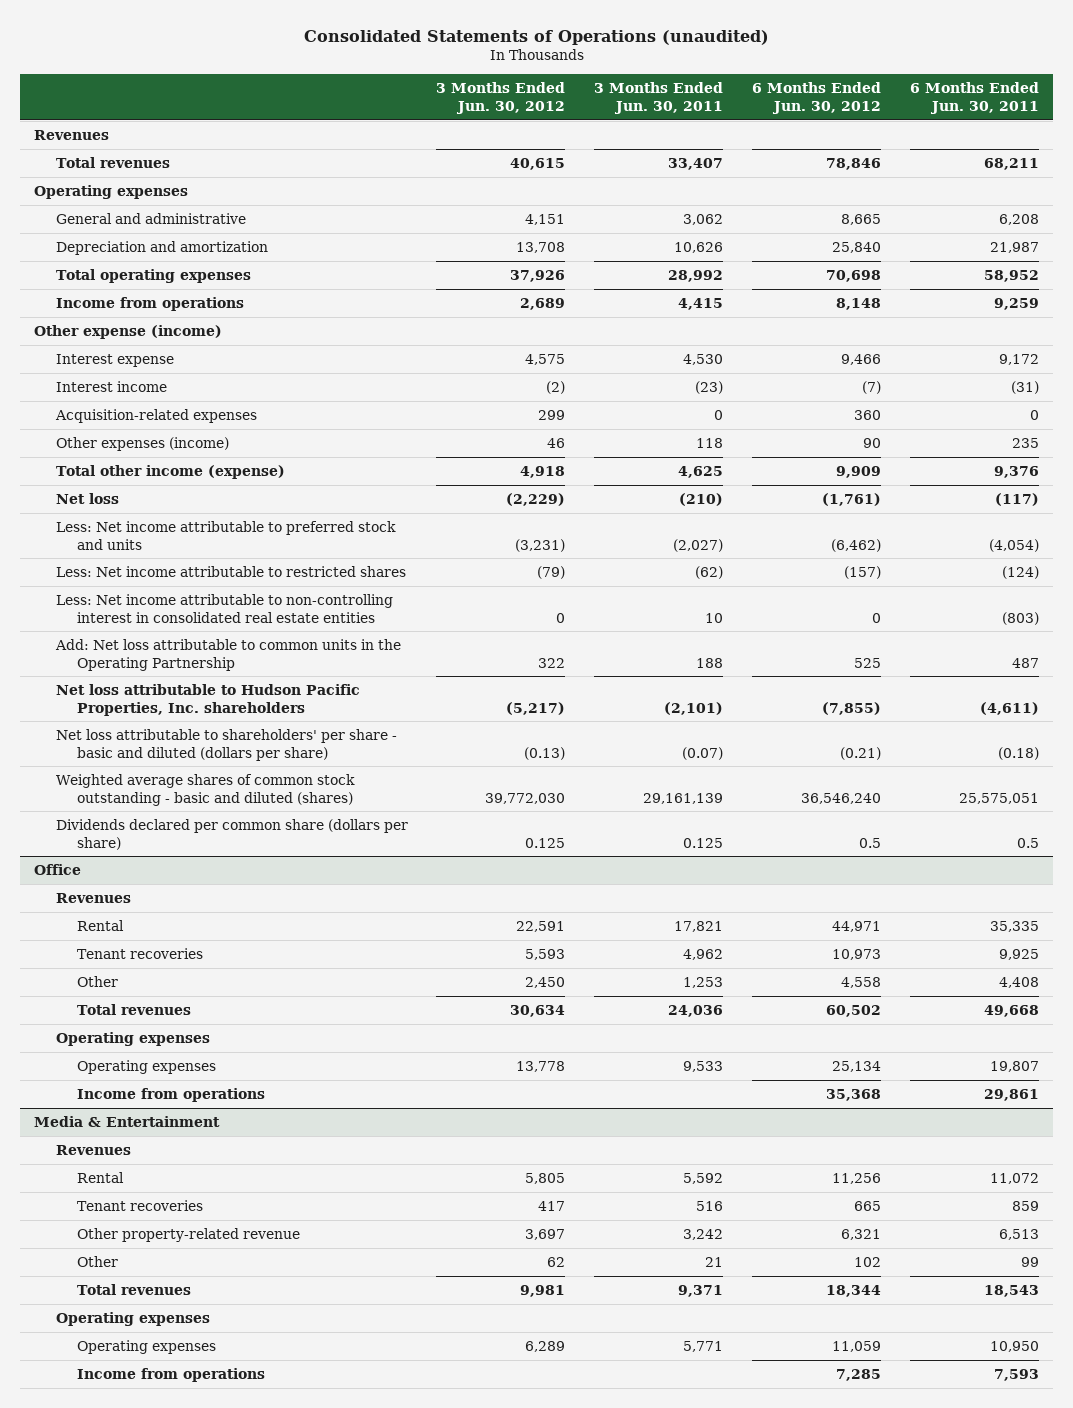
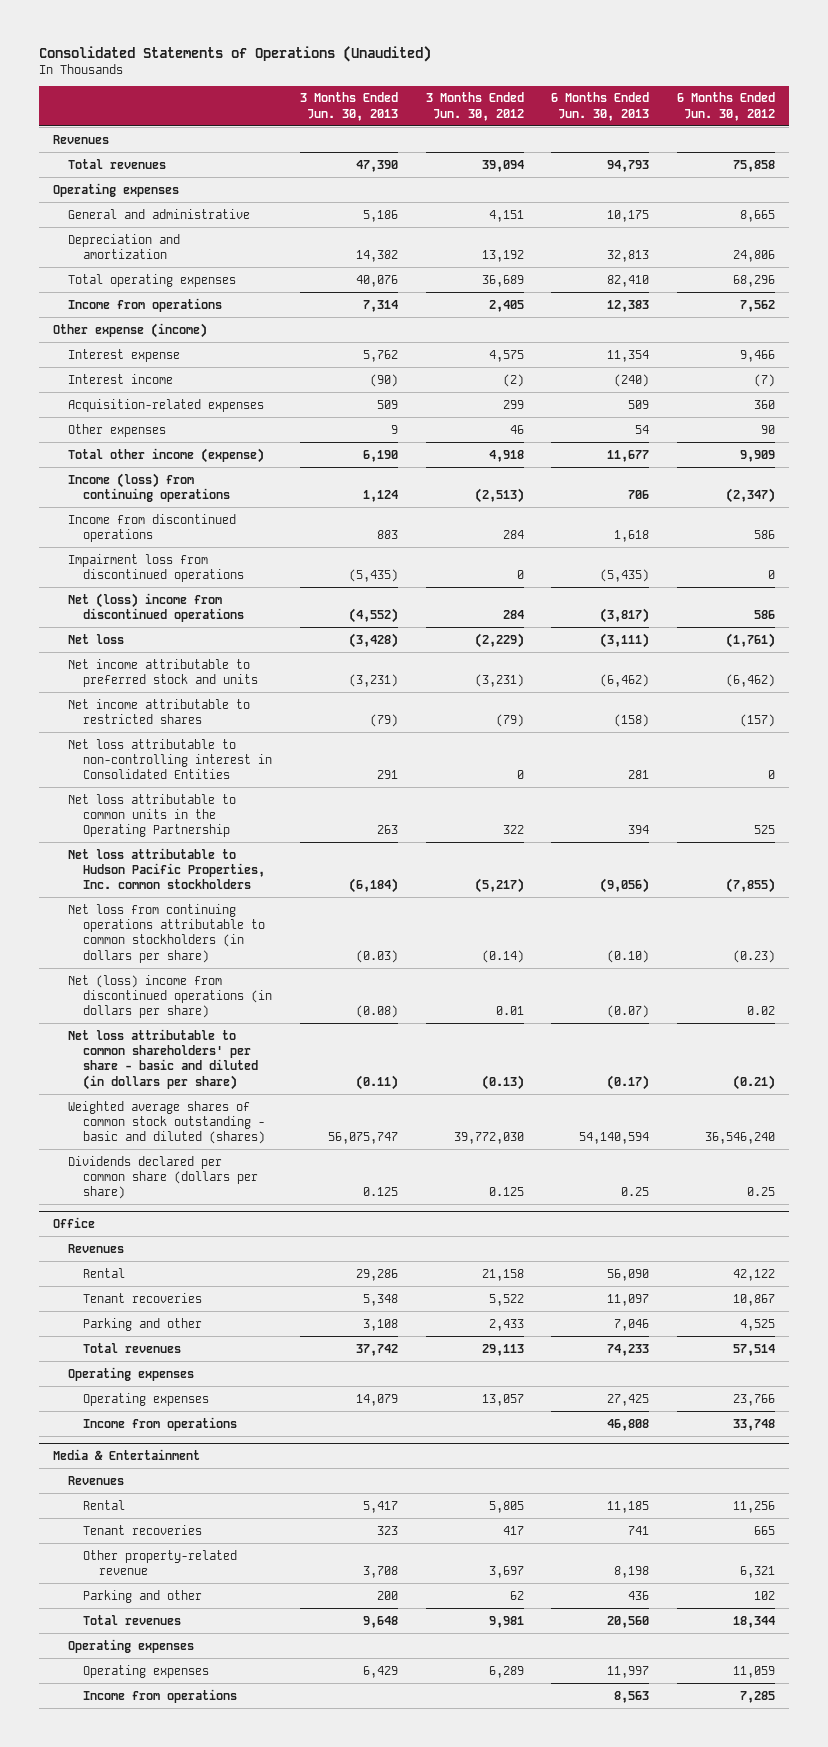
[303,29,769,45] Consolidated Statements of Operations (unaudited) -> [38,45,431,62] Consolidated Statements of Operations (Unaudited)
[594,81,724,114] 3 Months Ended Jun. 30, 2011 -> none
[909,81,1039,114] 6 Months Ended Jun. 30, 2011 -> none
none -> [300,92,399,121] 3 Months Ended Jun. 30, 2013
none -> [551,92,650,121] 6 Months Ended Jun. 30, 2013
[510,157,566,170] 40,615 -> [481,159,524,172] 39,094
[825,157,881,170] 78,846 -> [733,159,776,172] 75,858
[516,241,566,253] 13,708 -> [481,249,524,262] 13,192
[831,241,881,253] 25,840 -> [733,249,776,262] 24,806
[510,269,566,282] 37,926 -> [481,274,524,287] 36,689
[825,269,881,282] 70,698 -> [733,274,776,287] 68,296
[520,297,566,310] 2,689 -> [488,299,524,312] 2,405
[835,297,881,310] 8,148 -> [740,299,776,312] 7,562
[55,436,229,451] Other expenses (income) -> [68,423,167,437] Other expenses
none -> [68,472,231,502] Income (loss) from continuing operations
none -> [68,513,237,542] Income from discontinued operations
none -> [68,553,245,582] Impairment loss from discontinued operations
none -> [68,592,245,622] Net (loss) income from discontinued operations
[55,520,396,550] Less: Net income attributable to preferred stock and units -> [68,658,259,687] Net income attributable to preferred stock and units
[55,565,406,577] Less: Net income attributable to restricted shares -> [68,698,251,724] Net income attributable to restricted shares
[55,593,393,623] Less: Net income attributable to non-controlling interest in consolidated real estate entities -> [68,738,273,780] Net loss attributable to non-controlling interest in Consolidated Entities
[54,638,401,671] Add: Net loss attributable to common units in the Operating Partnership -> [68,793,237,838] Net loss attributable to common units in the Operating Partnership
[55,683,360,716] Net loss attributable to Hudson Pacific Properties, Inc. shareholders -> [68,847,266,890] Net loss attributable to Hudson Pacific Properties, Inc. common stockholders
none -> [68,903,266,963] Net loss from continuing operations attributable to common stockholders (in dollars per share)
none -> [68,974,273,1019] Net (loss) income from discontinued operations (in dollars per share)
[55,728,397,761] Net loss attributable to shareholders' per share - basic and diluted (dollars per share) -> [68,1028,259,1090] Net loss attributable to common shareholders' per share - basic and diluted (in dollars per share)
[858,837,881,848] 0.5 -> [747,1187,776,1197] 0.25
[516,920,566,932] 22,591 -> [481,1268,524,1281] 21,158
[831,920,881,932] 44,971 -> [733,1268,776,1281] 42,122
[525,948,566,960] 5,593 -> [488,1293,524,1306] 5,522
[831,948,881,960] 10,973 -> [733,1293,776,1306] 10,867
[76,975,118,987] Other -> [83,1317,203,1331] Parking and other
[525,976,566,988] 2,450 -> [488,1318,524,1331] 2,433
[840,976,881,988] 4,558 -> [740,1318,776,1331] 4,525
[510,1004,566,1017] 30,634 -> [481,1343,524,1356] 29,113
[825,1004,881,1017] 60,502 -> [733,1343,776,1356] 57,514
[516,1060,566,1072] 13,778 -> [481,1393,524,1406] 13,057
[831,1060,881,1072] 25,134 -> [733,1393,776,1406] 23,766
[825,1088,881,1101] 35,368 -> [733,1418,776,1431] 33,748
[76,1255,118,1267] Other -> [83,1589,203,1603] Parking and other

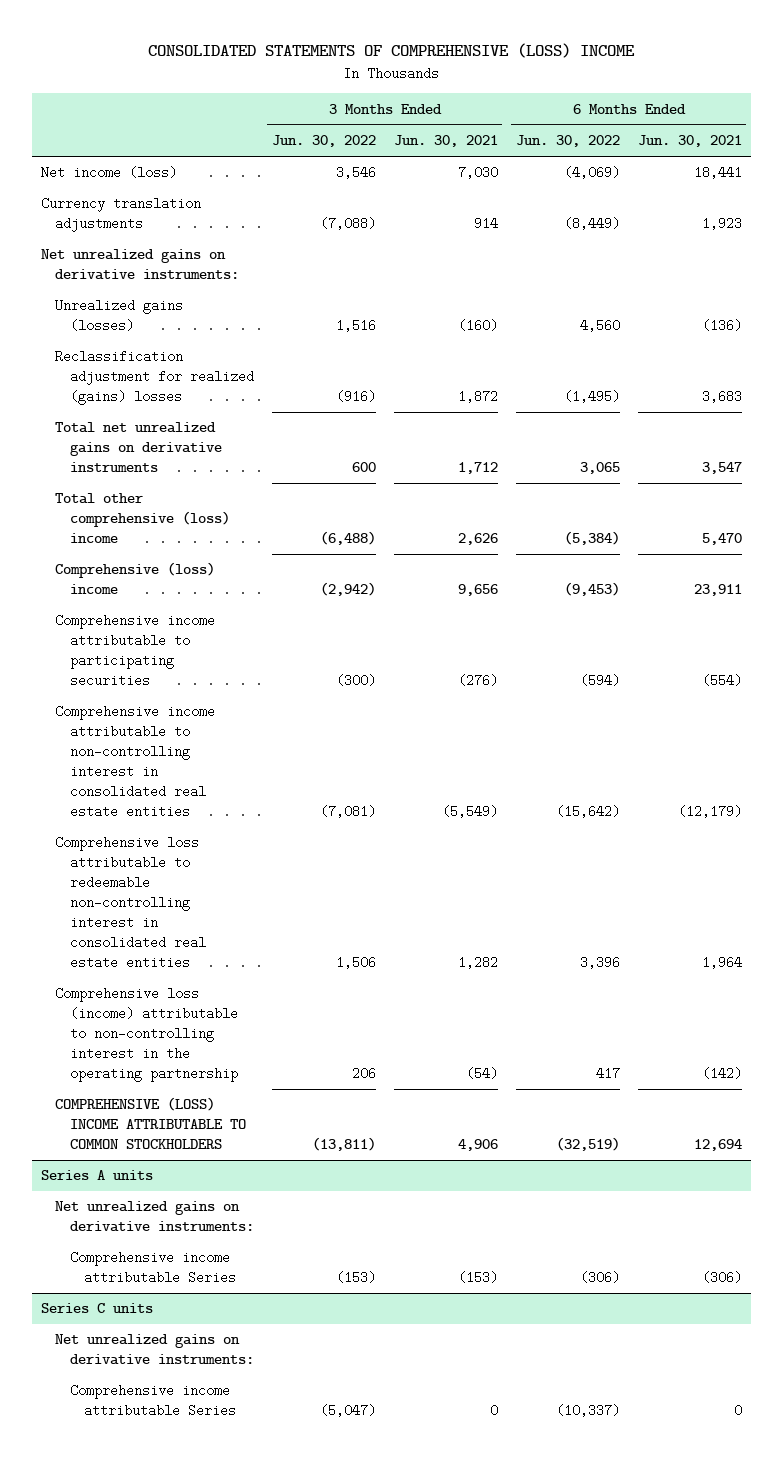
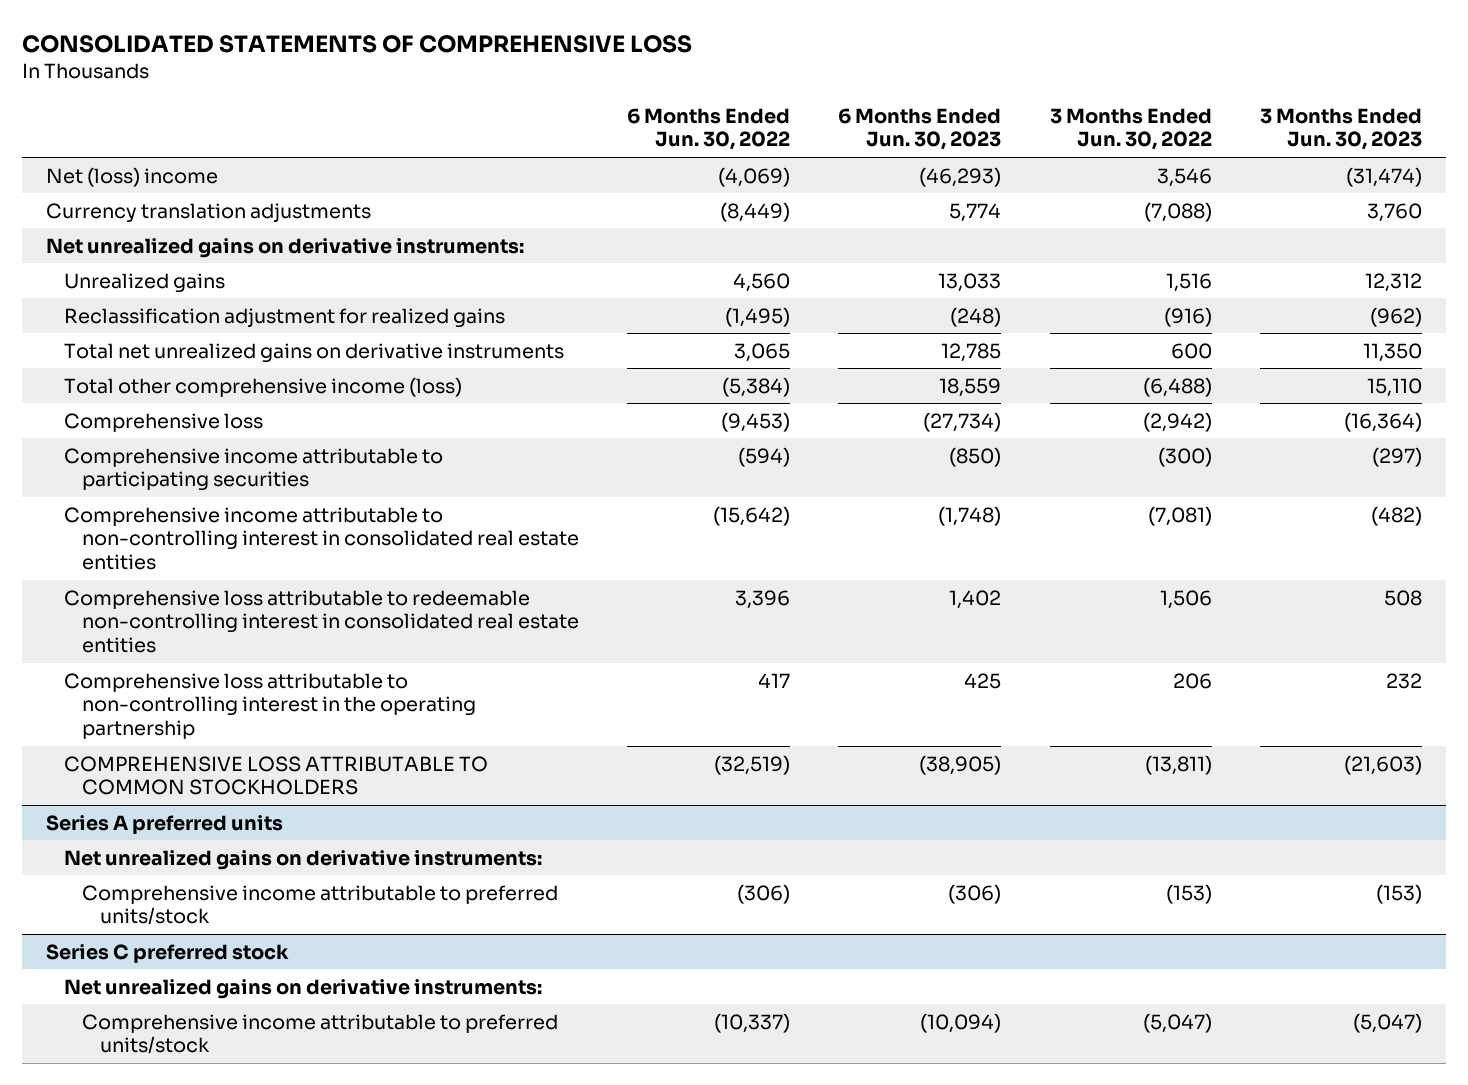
[148,43,636,59] CONSOLIDATED STATEMENTS OF COMPREHENSIVE (LOSS) INCOME -> [21,34,692,53] CONSOLIDATED STATEMENTS OF COMPREHENSIVE LOSS
[393,135,498,148] Jun. 30, 2021 -> none
[637,135,742,148] Jun. 30, 2021 -> none
none -> [838,107,1002,151] 6 Months Ended Jun. 30, 2023
none -> [1260,107,1423,151] 3 Months Ended Jun. 30, 2023
[41,166,178,180] Net income (loss) -> [45,166,218,187] Net (loss) income
[55,299,184,333] Unrealized gains (losses) -> [63,272,225,293] Unrealized gains
[55,350,254,406] Reclassification adjustment for realized (gains) losses -> [63,307,505,328] Reclassification adjustment for realized gains
[55,493,230,544] Total other comprehensive (loss) income -> [63,376,462,397] Total other comprehensive income (loss)
[55,562,216,595] Comprehensive (loss) income -> [63,412,263,432] Comprehensive loss
[55,987,238,1082] Comprehensive loss (income) attributable to non-controlling interest in the operating partnership -> [63,672,476,740] Comprehensive loss attributable to non-controlling interest in the operating partnership
[55,1097,246,1150] COMPREHENSIVE (LOSS) INCOME ATTRIBUTABLE TO COMMON STOCKHOLDERS -> [63,755,488,796] COMPREHENSIVE LOSS ATTRIBUTABLE TO COMMON STOCKHOLDERS
[41,1170,154,1181] Series A units -> [45,814,283,834] Series A preferred units
[69,1251,237,1285] Comprehensive income attributable Series -> [81,884,558,926] Comprehensive income attributable to preferred units/stock
[41,1303,154,1314] Series C units -> [45,943,289,963] Series C preferred stock
[69,1384,237,1418] Comprehensive income attributable Series -> [81,1013,558,1055] Comprehensive income attributable to preferred units/stock

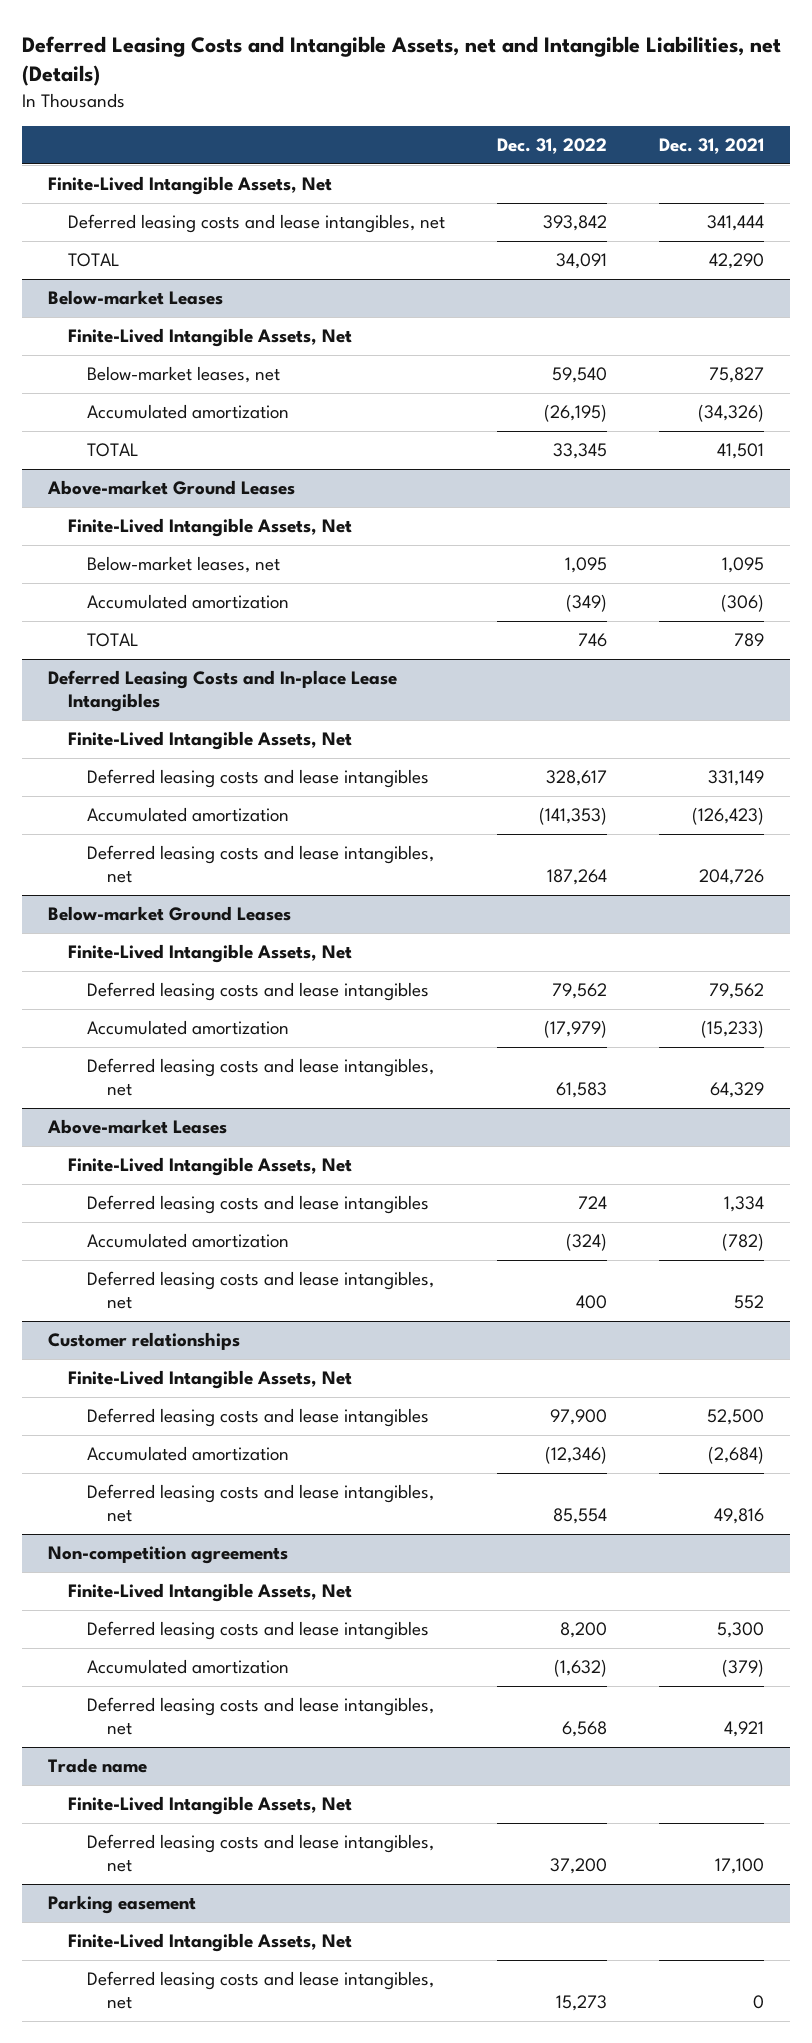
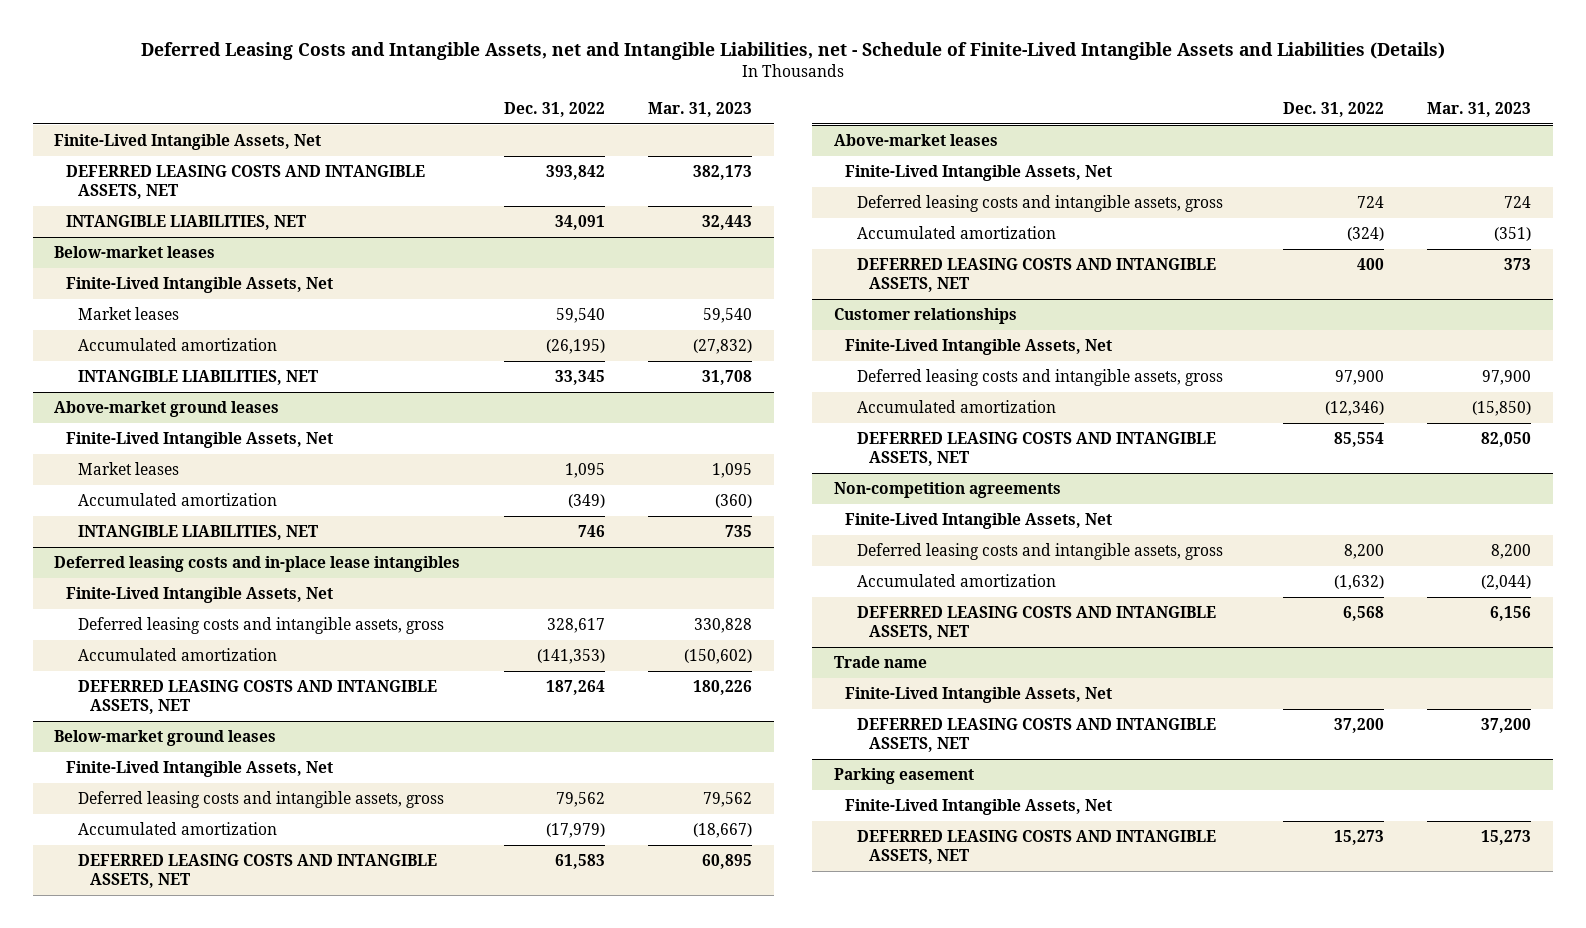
[22,35,782,87] Deferred Leasing Costs and Intangible Assets, net and Intangible Liabilities, net (Details) -> [140,42,1445,61] Deferred Leasing Costs and Intangible Assets, net and Intangible Liabilities, net - Schedule of Finite-Lived Intangible Assets and Liabilities (Details)
[659,138,765,155] Dec. 31, 2021 -> none
none -> [647,101,752,117] Mar. 31, 2023
[67,214,445,234] Deferred leasing costs and lease intangibles, net -> [66,165,426,200] DEFERRED LEASING COSTS AND INTANGIBLE ASSETS, NET
[67,253,120,268] TOTAL -> [66,215,307,231] INTANGIBLE LIABILITIES, NET
[48,290,224,306] Below-market Leases -> [54,246,216,259] Below-market leases
[87,366,281,384] Below-market leases, net -> [77,307,179,321] Market leases
[87,443,140,458] TOTAL -> [77,370,318,386] INTANGIBLE LIABILITIES, NET
[47,480,296,496] Above-market Ground Leases -> [54,401,280,418] Above-market ground leases
[87,556,281,574] Below-market leases, net -> [77,462,179,476] Market leases
[87,633,140,648] TOTAL -> [77,525,318,541] INTANGIBLE LIABILITIES, NET
[48,670,398,713] Deferred Leasing Costs and In-place Lease Intangibles -> [54,556,461,573] Deferred leasing costs and in-place lease intangibles
[87,769,430,789] Deferred leasing costs and lease intangibles -> [77,617,444,635] Deferred leasing costs and intangible assets, gross
[87,845,435,884] Deferred leasing costs and lease intangibles, net -> [77,680,437,715] DEFERRED LEASING COSTS AND INTANGIBLE ASSETS, NET
[48,906,292,922] Below-market Ground Leases -> [54,730,277,747] Below-market ground leases
[87,982,430,1002] Deferred leasing costs and lease intangibles -> [77,791,444,809] Deferred leasing costs and intangible assets, gross
[87,1058,435,1097] Deferred leasing costs and lease intangibles, net -> [77,854,437,889] DEFERRED LEASING COSTS AND INTANGIBLE ASSETS, NET
[47,1119,228,1135] Above-market Leases -> [833,134,998,147] Above-market leases
[87,1195,430,1215] Deferred leasing costs and lease intangibles -> [857,195,1224,213] Deferred leasing costs and intangible assets, gross
[87,1271,435,1310] Deferred leasing costs and lease intangibles, net -> [857,258,1217,293] DEFERRED LEASING COSTS AND INTANGIBLE ASSETS, NET
[87,1408,430,1428] Deferred leasing costs and lease intangibles -> [857,369,1224,387] Deferred leasing costs and intangible assets, gross
[87,1484,435,1523] Deferred leasing costs and lease intangibles, net -> [857,432,1217,467] DEFERRED LEASING COSTS AND INTANGIBLE ASSETS, NET
[87,1621,430,1641] Deferred leasing costs and lease intangibles -> [857,543,1224,561] Deferred leasing costs and intangible assets, gross
[87,1697,435,1736] Deferred leasing costs and lease intangibles, net -> [857,606,1217,641] DEFERRED LEASING COSTS AND INTANGIBLE ASSETS, NET
[87,1834,435,1873] Deferred leasing costs and lease intangibles, net -> [857,718,1217,753] DEFERRED LEASING COSTS AND INTANGIBLE ASSETS, NET
[87,1971,435,2010] Deferred leasing costs and lease intangibles, net -> [857,830,1217,865] DEFERRED LEASING COSTS AND INTANGIBLE ASSETS, NET

